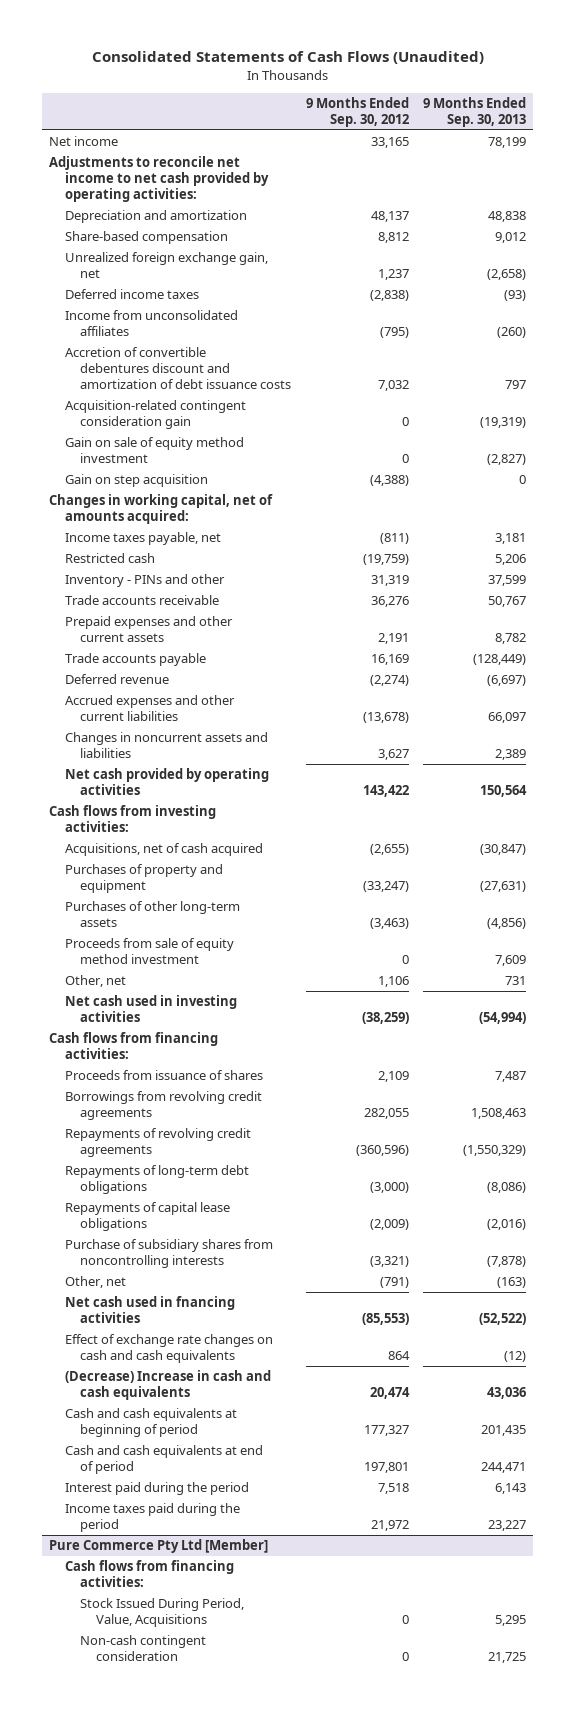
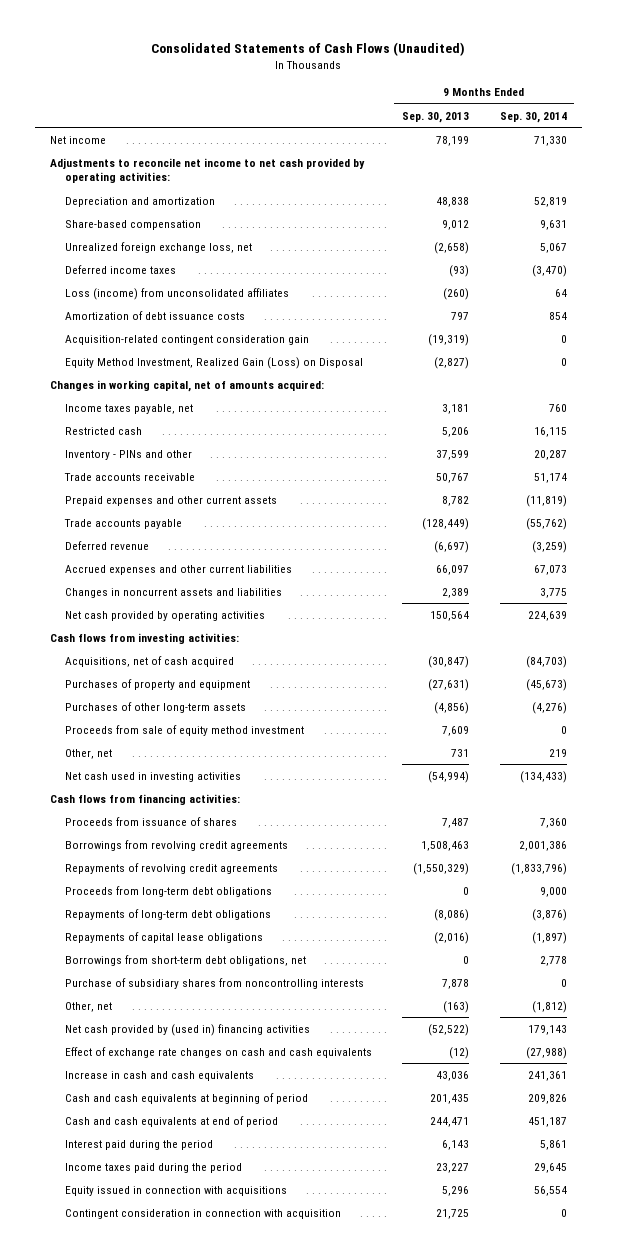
[305,97,409,128] 9 Months Ended Sep. 30, 2012 -> none
none -> [499,111,567,123] Sep. 30, 2014
[64,252,268,279] Unrealized foreign exchange gain, net -> [64,241,252,253] Unrealized foreign exchange loss, net
[64,310,238,337] Income from unconsolidated affiliates -> [64,287,289,300] Loss (income) from unconsolidated affiliates
[64,347,292,389] Accretion of convertible debentures discount and amortization of debt issuance costs -> [64,310,245,320] Amortization of debt issuance costs
[64,474,208,488] Gain on step acquisition -> none
[64,437,244,464] Gain on sale of equity method investment -> [64,356,363,369] Equity Method Investment, Realized Gain (Loss) on Disposal
none -> [64,885,272,897] Proceeds from long-term debt obligations
none -> [64,954,306,966] Borrowings from short-term debt obligations, net
[487,1256,527,1268] (7,878) -> [442,978,470,989] 7,878
[64,1296,235,1324] Net cash used in fnancing activities -> [64,1023,310,1036] Net cash provided by (used in) financing activities
[64,1370,271,1401] (Decrease) Increase in cash and cash equivalents -> [64,1070,254,1081] Increase in cash and cash equivalents
[49,1539,269,1554] Pure Commerce Pty Ltd [Member] -> none
[64,1560,234,1588] Cash flows from financing activities: -> none
[80,1598,245,1628] Stock Issued During Period, Value, Acquisitions -> [64,1185,287,1196] Equity issued in connection with acquisitions
[495,1615,527,1627] 5,295 -> [442,1185,470,1196] 5,296
[80,1635,207,1662] Non-cash contingent consideration -> [64,1208,341,1219] Contingent consideration in connection with acquisition

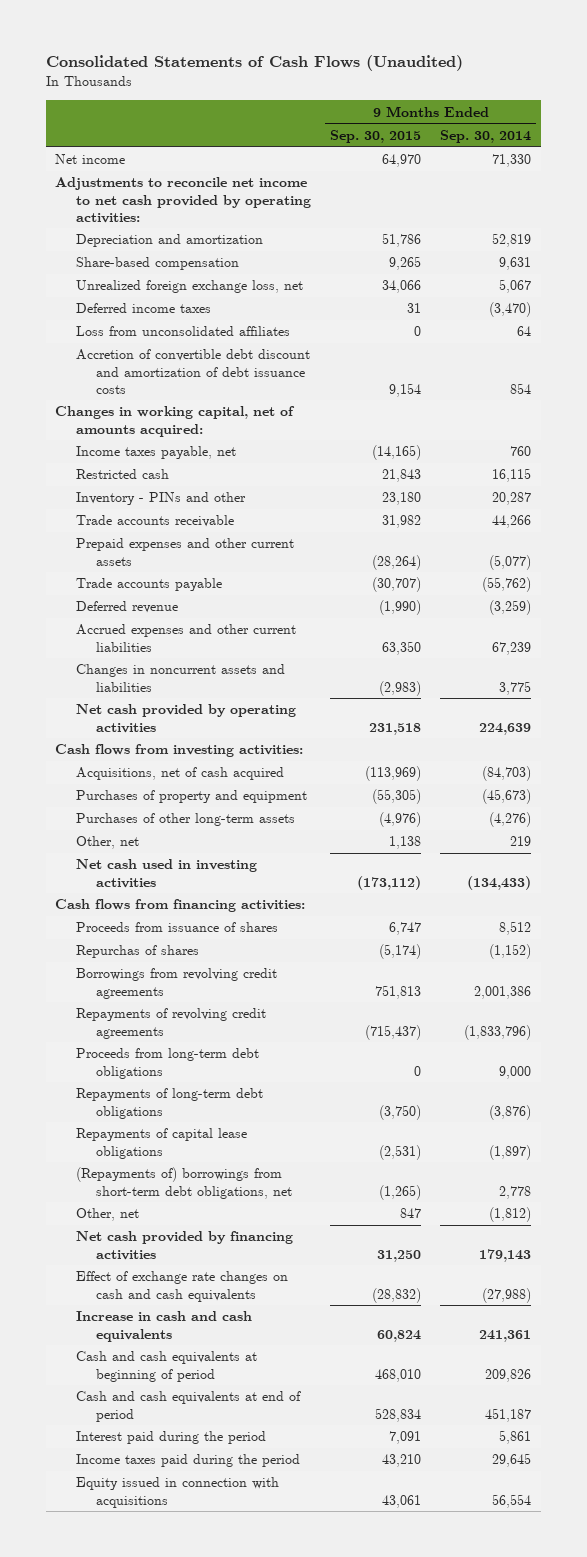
[402,111,470,123] Sep. 30, 2013 -> none
none -> [330,129,422,143] Sep. 30, 2015
[64,334,309,345] Acquisition-related contingent consideration gain -> none
[64,356,363,369] Equity Method Investment, Realized Gain (Loss) on Disposal -> none
[64,287,289,300] Loss (income) from unconsolidated affiliates -> [75,326,290,337] Loss from unconsolidated affiliates
[64,310,245,320] Amortization of debt issuance costs -> [75,349,310,394] Accretion of convertible debt discount and amortization of debt issuance costs
[533,472,567,483] 51,174 -> [492,515,532,529] 44,266
[525,494,567,507] (11,819) -> [489,554,532,570] (5,077)
[533,564,567,575] 67,073 -> [492,641,532,655] 67,239
[64,724,304,736] Proceeds from sale of equity method investment -> none
[539,817,567,828] 7,360 -> [499,921,532,936] 8,512
none -> [75,945,199,959] Repurchas of shares
[64,977,364,989] Purchase of subsidiary shares from noncontrolling interests -> none
[64,954,306,966] Borrowings from short-term debt obligations, net -> [75,1167,293,1199] (Repayments of) borrowings from short-term debt obligations, net
[64,1023,310,1036] Net cash provided by (used in) financing activities -> [75,1231,293,1260] Net cash provided by financing activities
[64,1208,341,1219] Contingent consideration in connection with acquisition -> none

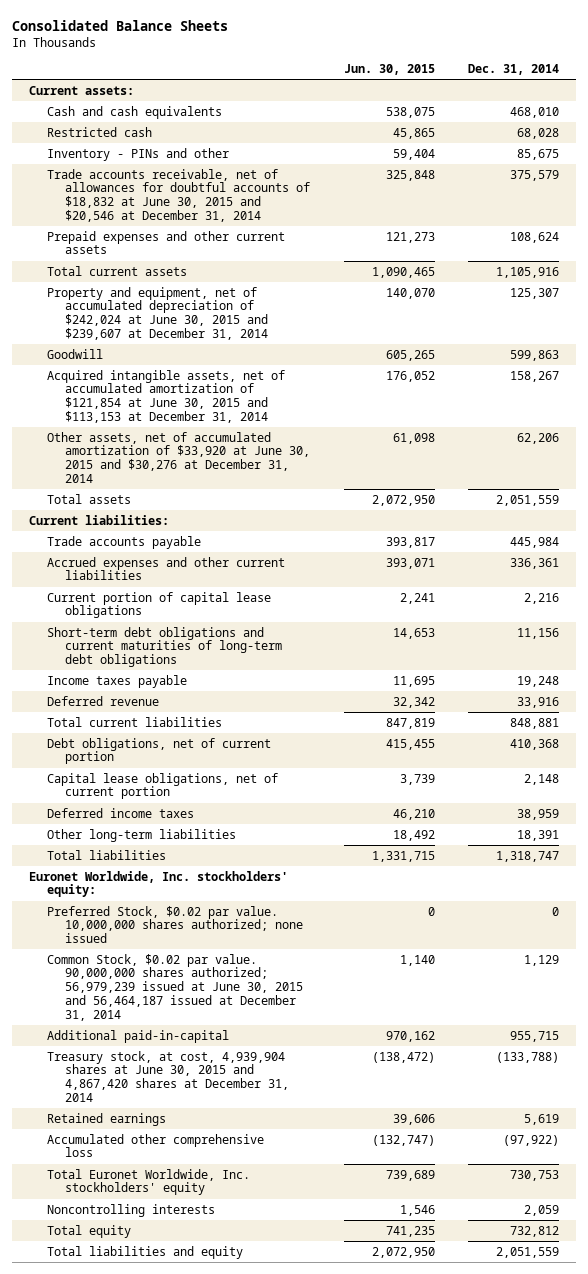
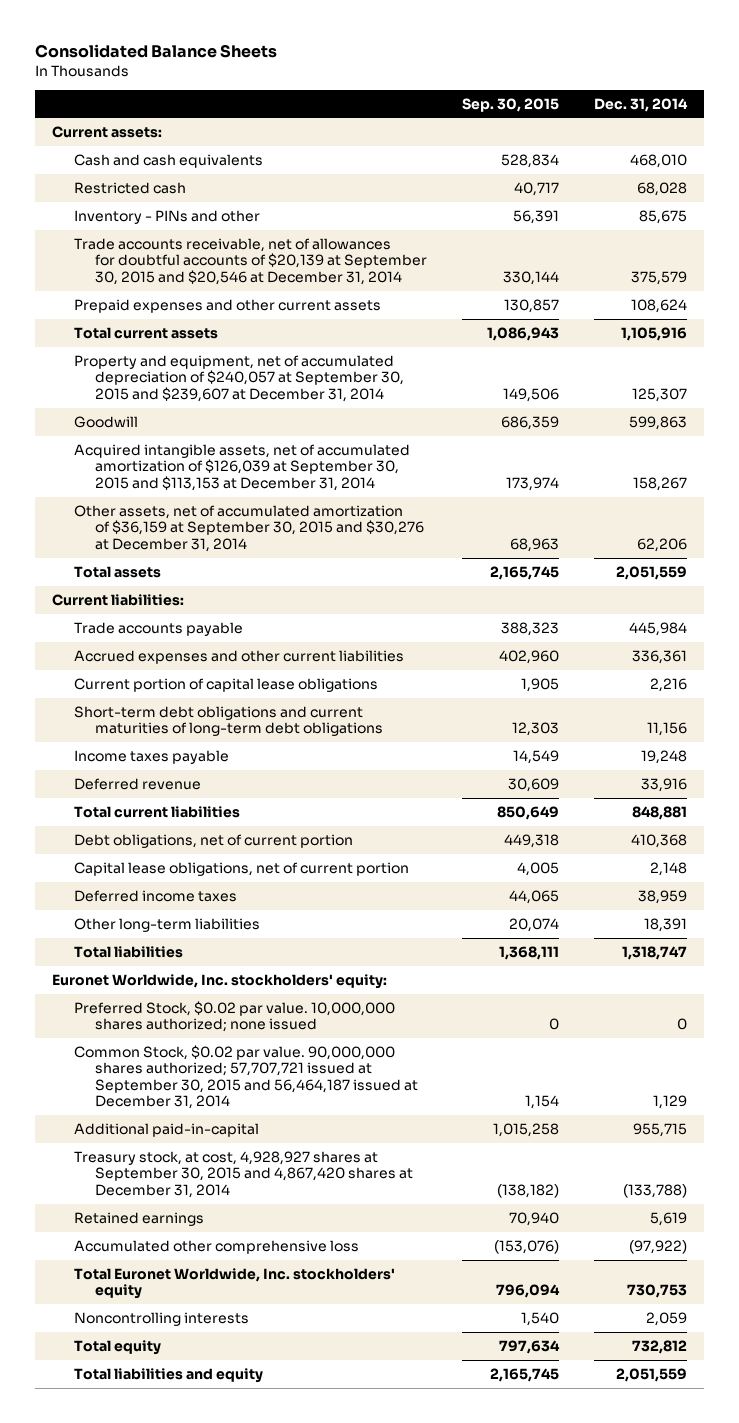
[343,64,435,76] Jun. 30, 2015 -> none
none -> [461,97,559,112] Sep. 30, 2015
[46,168,311,223] Trade accounts receivable, net of allowances for doubtful accounts of $18,832 at June 30, 2015 and $20,546 at December 31, 2014 -> [73,237,427,285] Trade accounts receivable, net of allowances for doubtful accounts of $20,139 at September 30, 2015 and $20,546 at December 31, 2014
[46,286,269,341] Property and equipment, net of accumulated depreciation of $242,024 at June 30, 2015 and $239,607 at December 31, 2014 -> [73,354,404,402] Property and equipment, net of accumulated depreciation of $240,057 at September 30, 2015 and $239,607 at December 31, 2014
[46,369,285,424] Acquired intangible assets, net of accumulated amortization of $121,854 at June 30, 2015 and $113,153 at December 31, 2014 -> [73,443,410,491] Acquired intangible assets, net of accumulated amortization of $126,039 at September 30, 2015 and $113,153 at December 31, 2014
[46,431,311,484] Other assets, net of accumulated amortization of $33,920 at June 30, 2015 and $30,276 at December 31, 2014 -> [73,504,424,552] Other assets, net of accumulated amortization of $36,159 at September 30, 2015 and $30,276 at December 31, 2014
[46,953,304,1021] Common Stock, $0.02 par value. 90,000,000 shares authorized; 56,979,239 issued at June 30, 2015 and 56,464,187 issued at December 31, 2014 -> [73,1044,418,1110] Common Stock, $0.02 par value. 90,000,000 shares authorized; 57,707,721 issued at September 30, 2015 and 56,464,187 issued at December 31, 2014
[46,1050,290,1103] Treasury stock, at cost, 4,939,904 shares at June 30, 2015 and 4,867,420 shares at December 31, 2014 -> [73,1150,413,1198] Treasury stock, at cost, 4,928,927 shares at September 30, 2015 and 4,867,420 shares at December 31, 2014

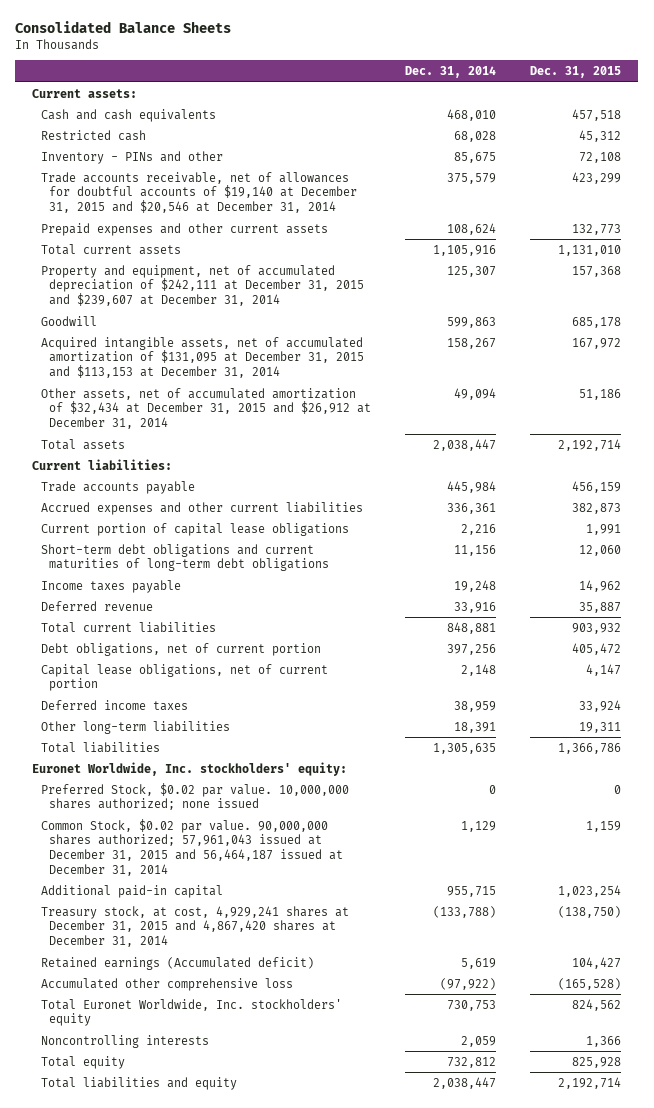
[461,97,559,112] Sep. 30, 2015 -> none
none -> [530,66,622,79] Dec. 31, 2015
[73,237,427,285] Trade accounts receivable, net of allowances for doubtful accounts of $20,139 at September 30, 2015 and $20,546 at December 31, 2014 -> [40,171,357,214] Trade accounts receivable, net of allowances for doubtful accounts of $19,140 at December 31, 2015 and $20,546 at December 31, 2014
[73,354,404,402] Property and equipment, net of accumulated depreciation of $240,057 at September 30, 2015 and $239,607 at December 31, 2014 -> [40,264,364,307] Property and equipment, net of accumulated depreciation of $242,111 at December 31, 2015 and $239,607 at December 31, 2014
[73,443,410,491] Acquired intangible assets, net of accumulated amortization of $126,039 at September 30, 2015 and $113,153 at December 31, 2014 -> [40,336,364,379] Acquired intangible assets, net of accumulated amortization of $131,095 at December 31, 2015 and $113,153 at December 31, 2014
[73,504,424,552] Other assets, net of accumulated amortization of $36,159 at September 30, 2015 and $30,276 at December 31, 2014 -> [40,387,371,430] Other assets, net of accumulated amortization of $32,434 at December 31, 2015 and $26,912 at December 31, 2014
[636,537,687,552] 62,206 -> [454,387,497,400] 49,094
[615,565,687,580] 2,051,559 -> [433,438,497,451] 2,038,447
[630,833,687,848] 410,368 -> [447,643,497,655] 397,256
[621,945,687,960] 1,318,747 -> [433,742,497,754] 1,305,635
[73,1044,418,1110] Common Stock, $0.02 par value. 90,000,000 shares authorized; 57,707,721 issued at September 30, 2015 and 56,464,187 issued at December 31, 2014 -> [40,818,343,876] Common Stock, $0.02 par value. 90,000,000 shares authorized; 57,961,043 issued at December 31, 2015 and 56,464,187 issued at December 31, 2014
[73,1122,259,1137] Additional paid-in-capital -> [40,884,223,898] Additional paid-in capital
[73,1150,413,1198] Treasury stock, at cost, 4,928,927 shares at September 30, 2015 and 4,867,420 shares at December 31, 2014 -> [40,905,349,948] Treasury stock, at cost, 4,929,241 shares at December 31, 2015 and 4,867,420 shares at December 31, 2014
[73,1211,204,1226] Retained earnings -> [40,956,314,970] Retained earnings (Accumulated deficit)
[615,1367,687,1382] 2,051,559 -> [433,1076,497,1089] 2,038,447

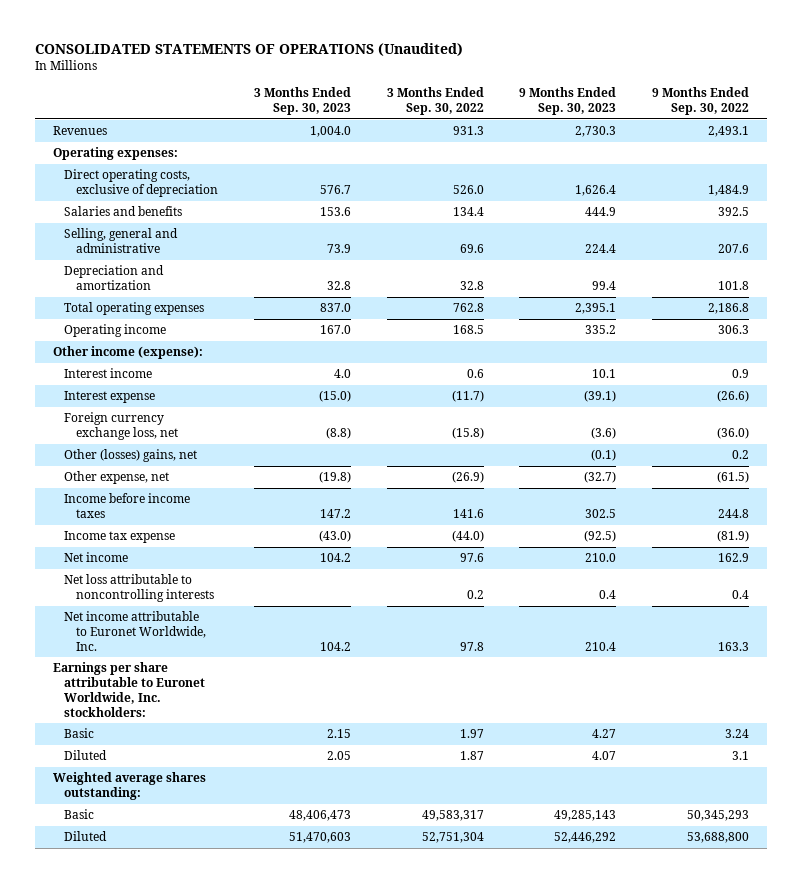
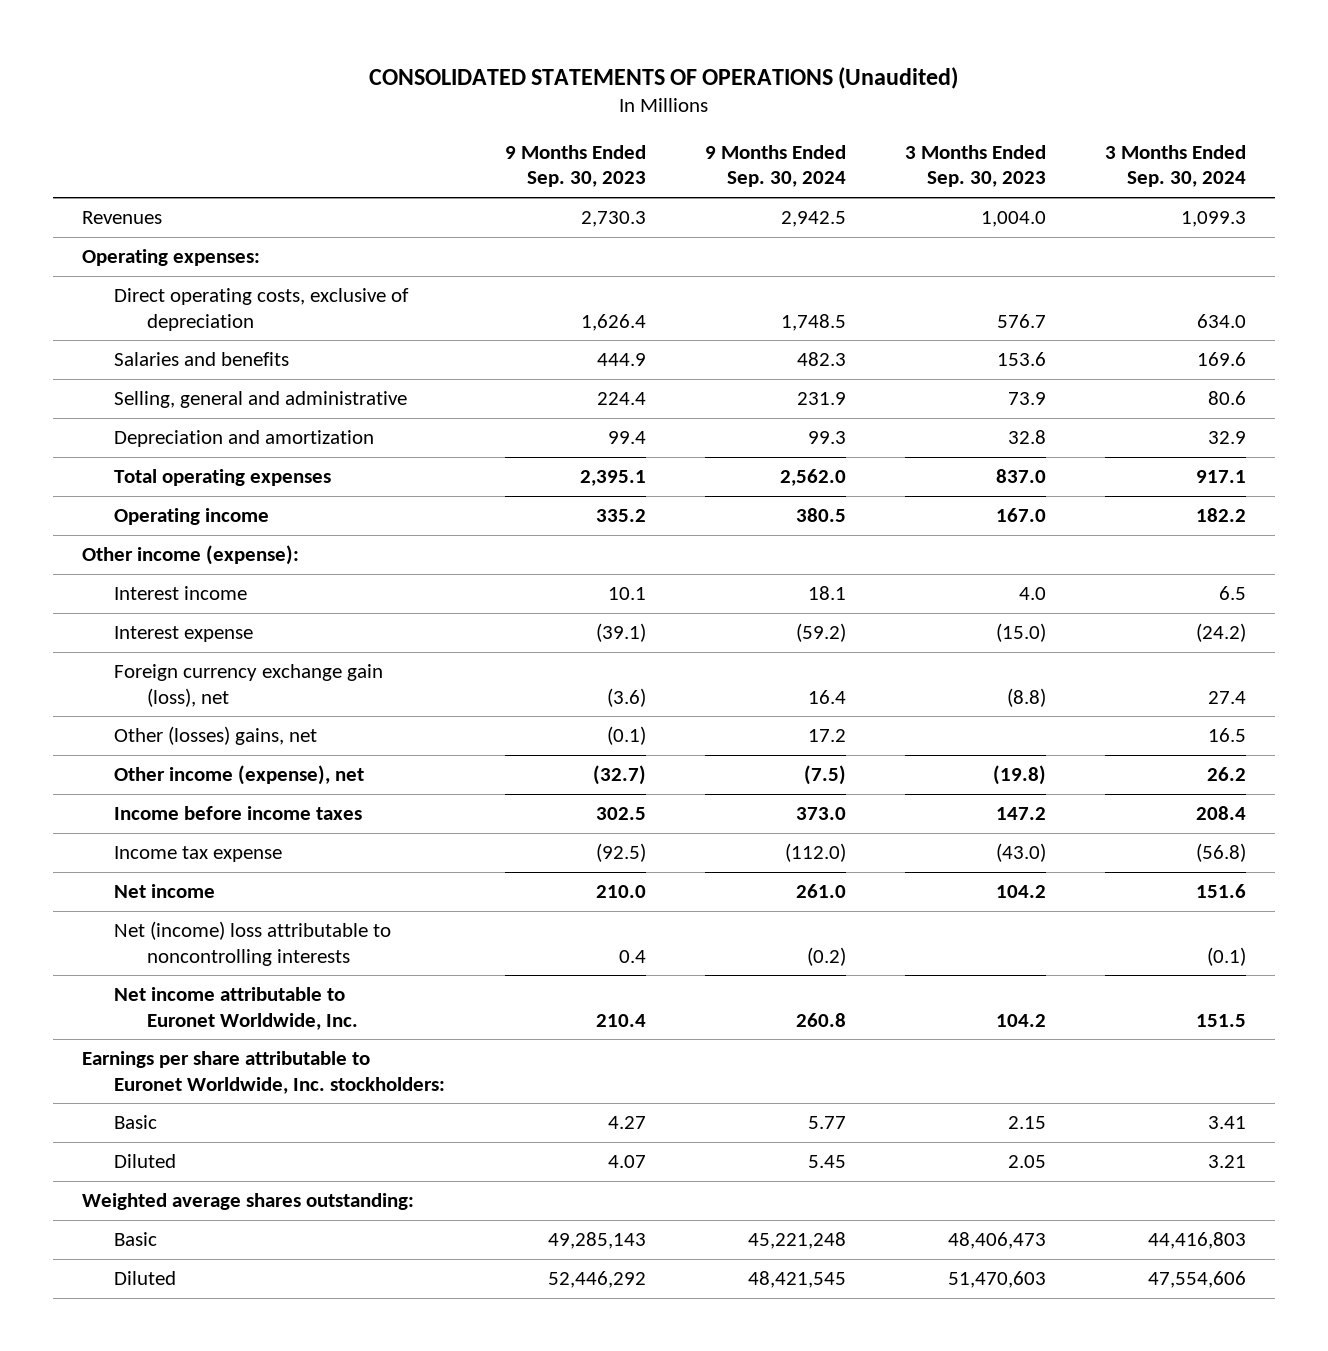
[386,87,484,116] 3 Months Ended Sep. 30, 2022 -> none
[652,87,750,116] 9 Months Ended Sep. 30, 2022 -> none
none -> [704,144,846,188] 9 Months Ended Sep. 30, 2024
none -> [1104,144,1246,188] 3 Months Ended Sep. 30, 2024
[64,412,178,441] Foreign currency exchange loss, net -> [114,664,384,707] Foreign currency exchange gain (loss), net
[64,471,170,485] Other expense, net -> [114,765,365,786] Other income (expense), net
[64,574,214,603] Net loss attributable to noncontrolling interests -> [114,921,392,966] Net (income) loss attributable to noncontrolling interests

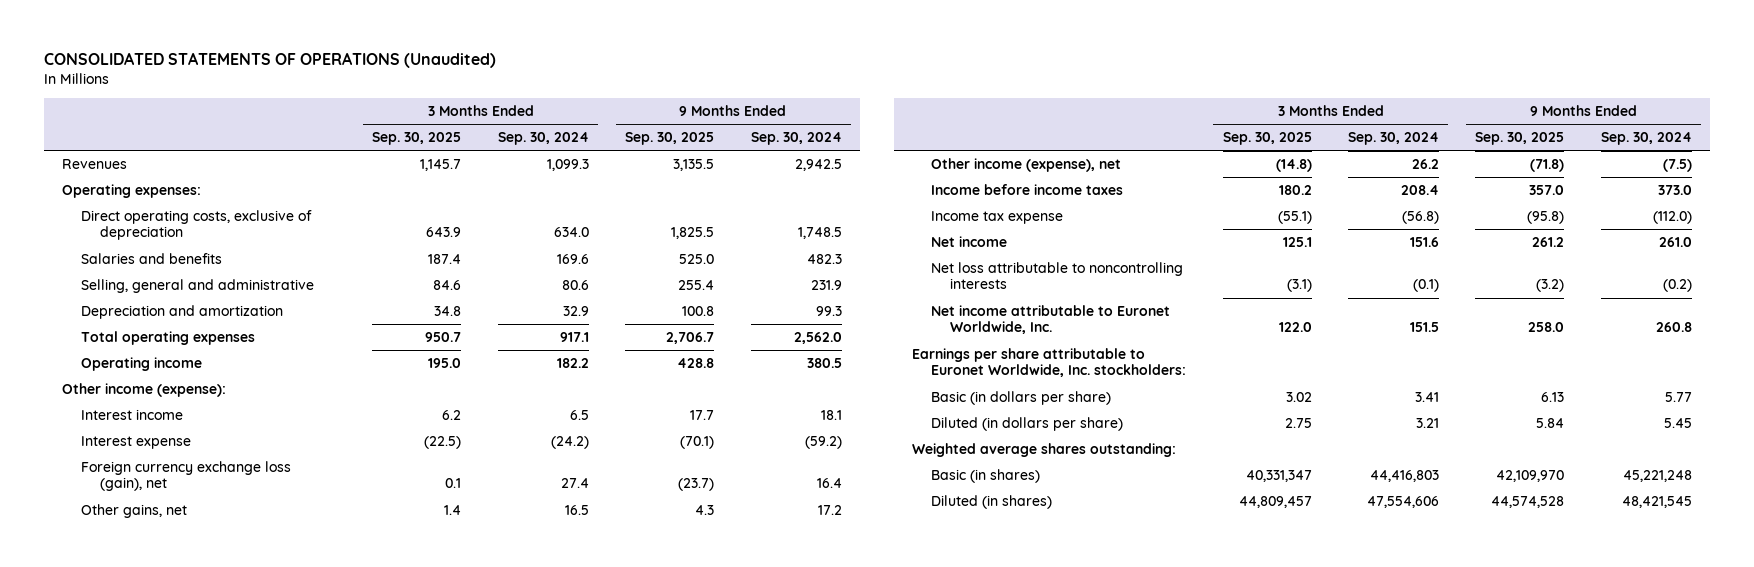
[504,144,646,188] 9 Months Ended Sep. 30, 2023 -> none
[904,144,1046,188] 3 Months Ended Sep. 30, 2023 -> none
none -> [372,132,462,146] Sep. 30, 2025
none -> [625,132,715,146] Sep. 30, 2025
[114,664,384,707] Foreign currency exchange gain (loss), net -> [80,461,291,492] Foreign currency exchange loss (gain), net
[114,726,318,746] Other (losses) gains, net -> [80,504,187,519] Other gains, net
[114,921,392,966] Net (income) loss attributable to noncontrolling interests -> [931,262,1184,290] Net loss attributable to noncontrolling interests
[114,1115,158,1130] Basic -> [931,391,1112,406] Basic (in dollars per share)
[114,1154,177,1169] Diluted -> [931,417,1124,432] Diluted (in dollars per share)
[114,1232,158,1247] Basic -> [931,469,1041,484] Basic (in shares)
[114,1271,177,1286] Diluted -> [931,495,1053,510] Diluted (in shares)

